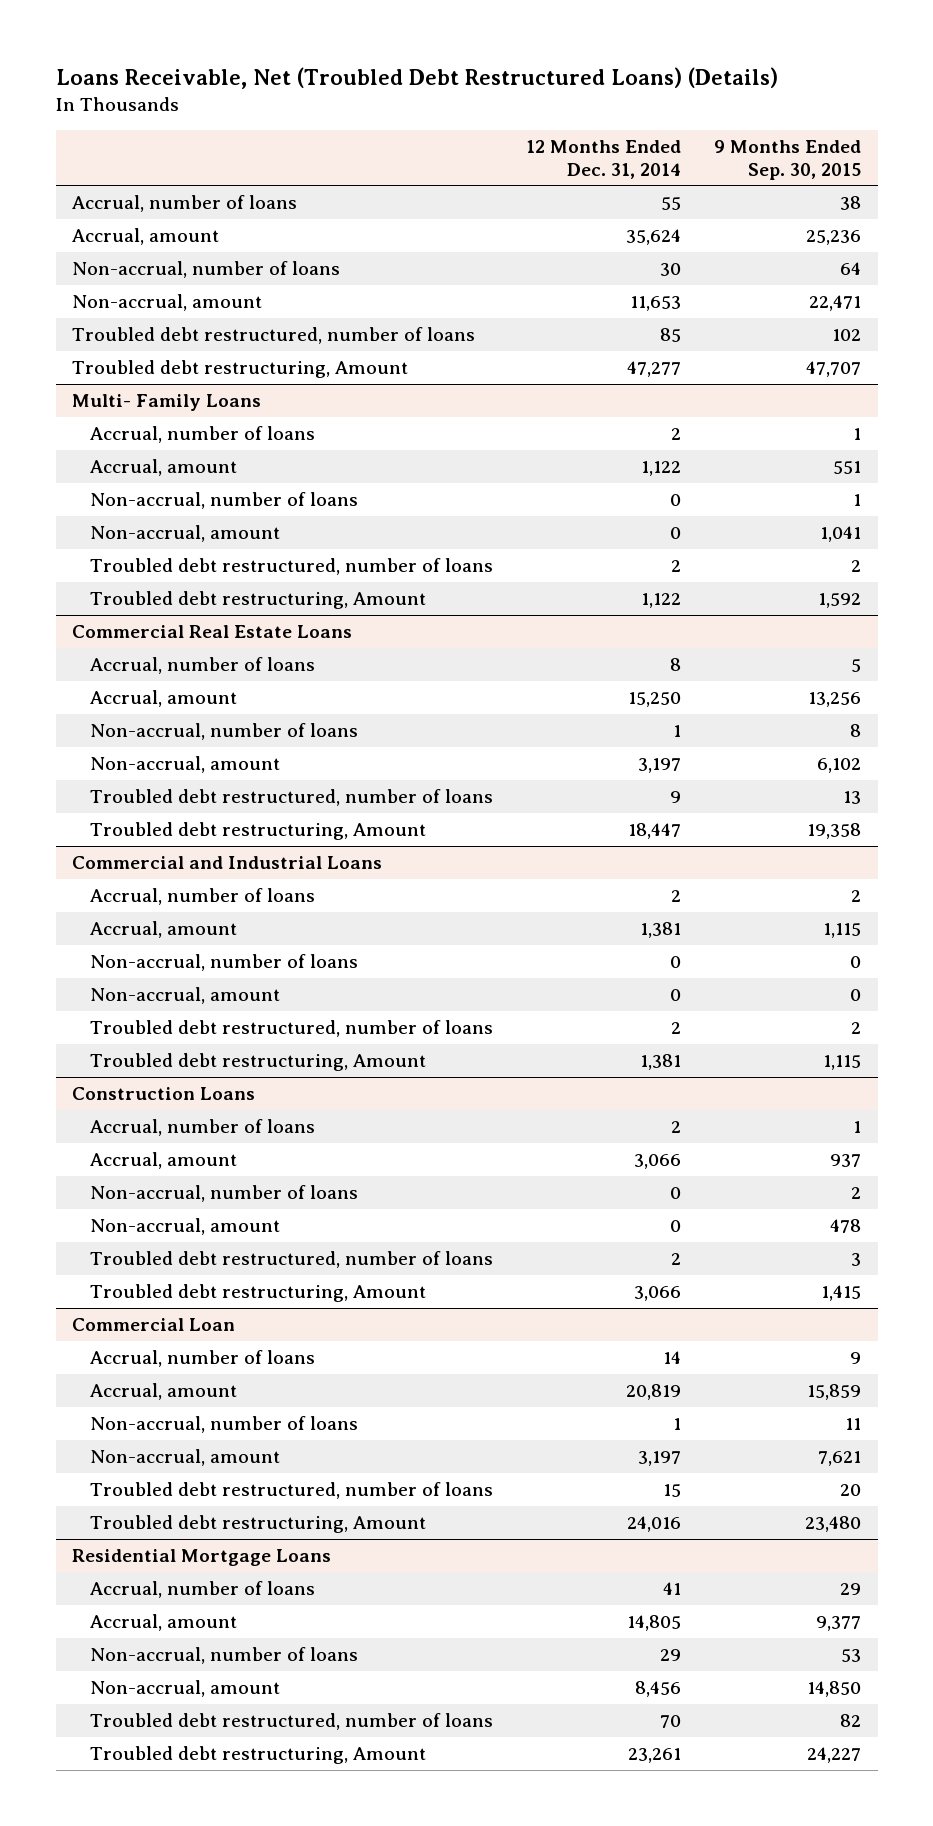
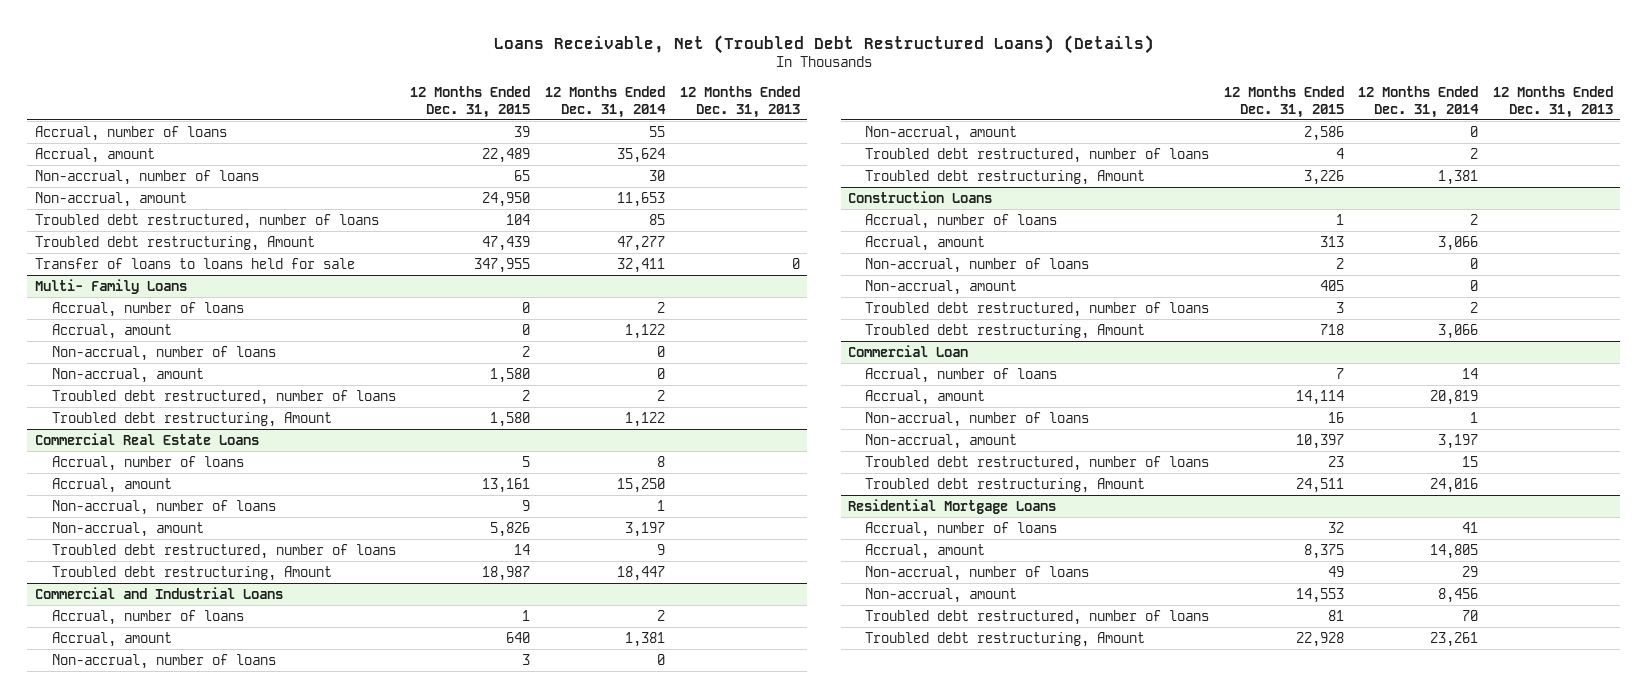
[714,140,862,180] 9 Months Ended Sep. 30, 2015 -> none
none -> [410,85,531,118] 12 Months Ended Dec. 31, 2015
none -> [679,85,800,118] 12 Months Ended Dec. 31, 2013
none -> [34,257,355,269] Transfer of loans to loans held for sale

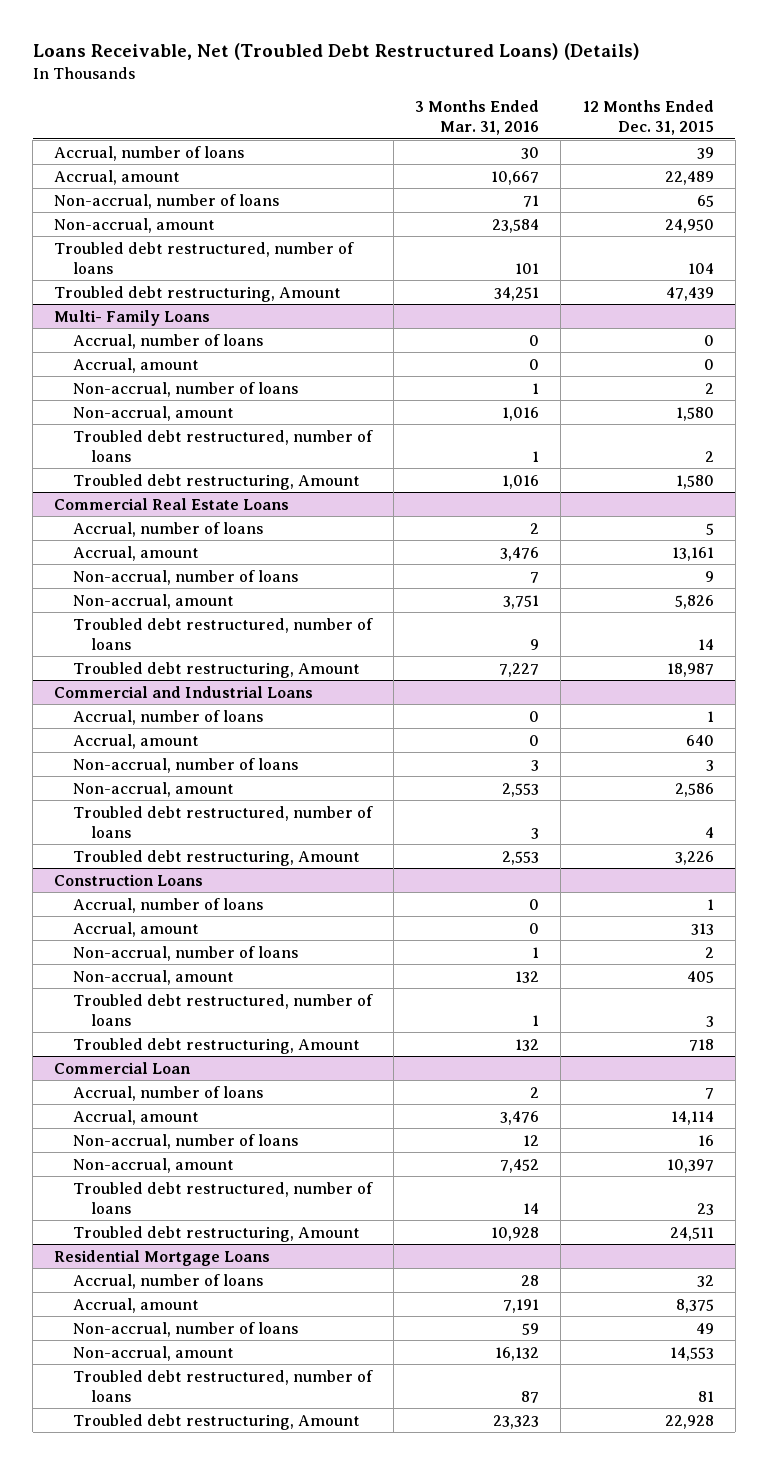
[544,85,666,118] 12 Months Ended Dec. 31, 2014 -> none
[679,85,800,118] 12 Months Ended Dec. 31, 2013 -> none
none -> [415,100,540,136] 3 Months Ended Mar. 31, 2016
[34,257,355,269] Transfer of loans to loans held for sale -> none

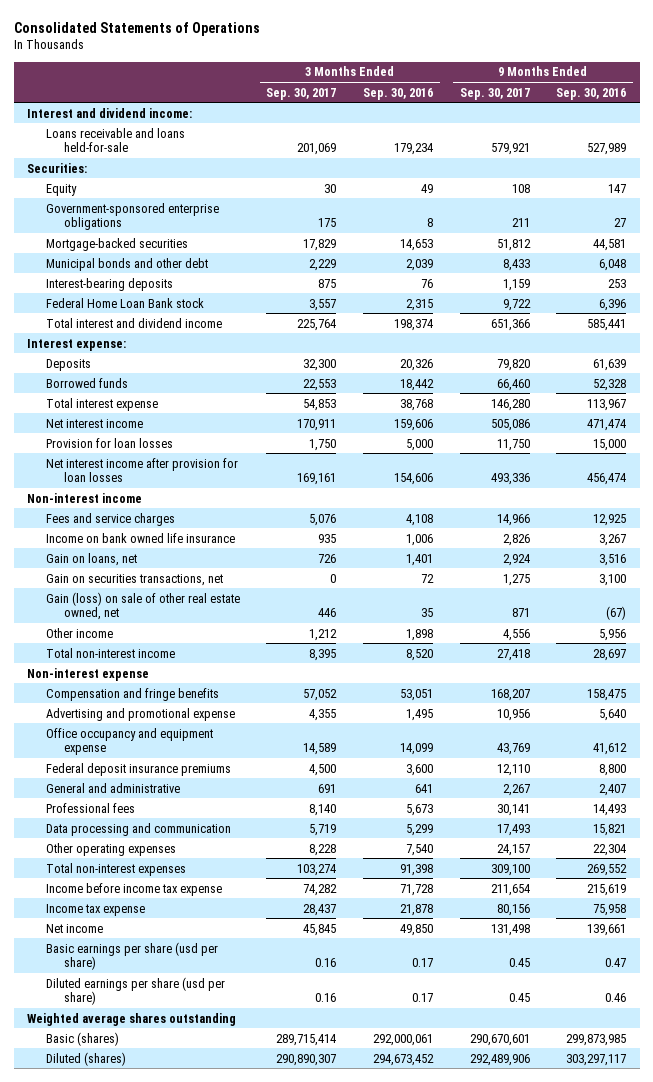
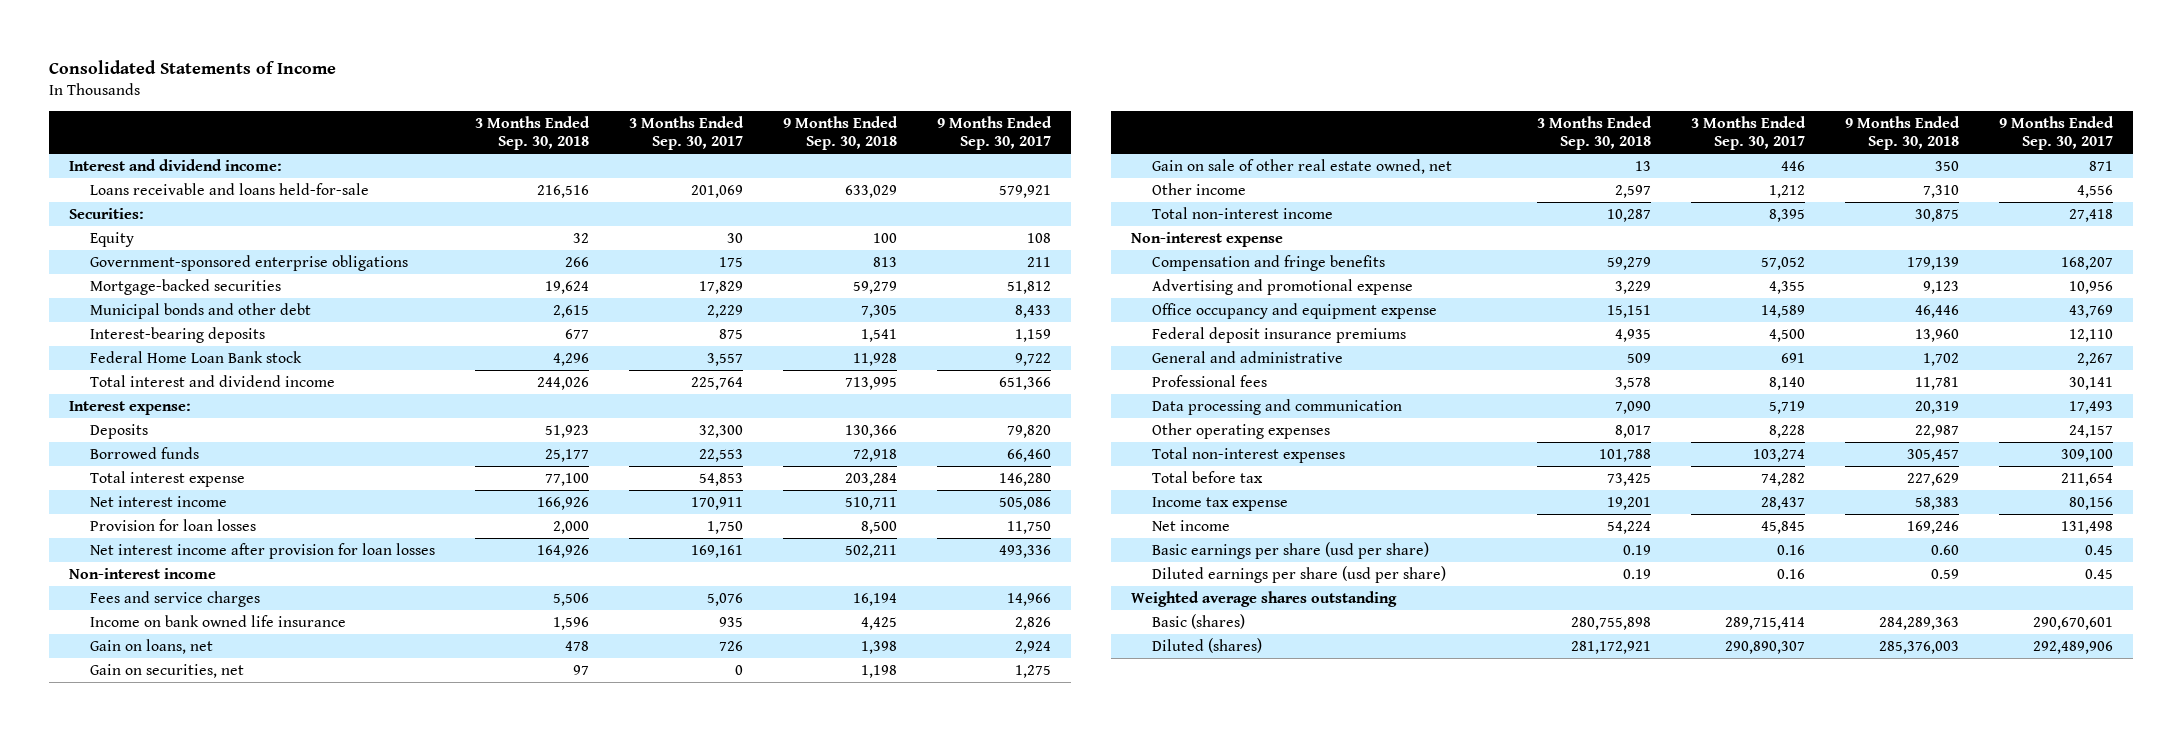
[13,21,260,36] Consolidated Statements of Operations -> [48,59,336,74] Consolidated Statements of Income
[362,87,433,100] Sep. 30, 2016 -> none
[556,87,627,100] Sep. 30, 2016 -> none
none -> [474,115,590,151] 3 Months Ended Sep. 30, 2018
none -> [783,115,899,151] 9 Months Ended Sep. 30, 2018
[45,573,223,586] Gain on securities transactions, net -> [89,663,244,678] Gain on securities, net
[45,591,240,621] Gain (loss) on sale of other real estate owned, net -> [1151,158,1452,174] Gain on sale of other real estate owned, net
[45,882,222,896] Income before income tax expense -> [1151,470,1263,483] Total before tax

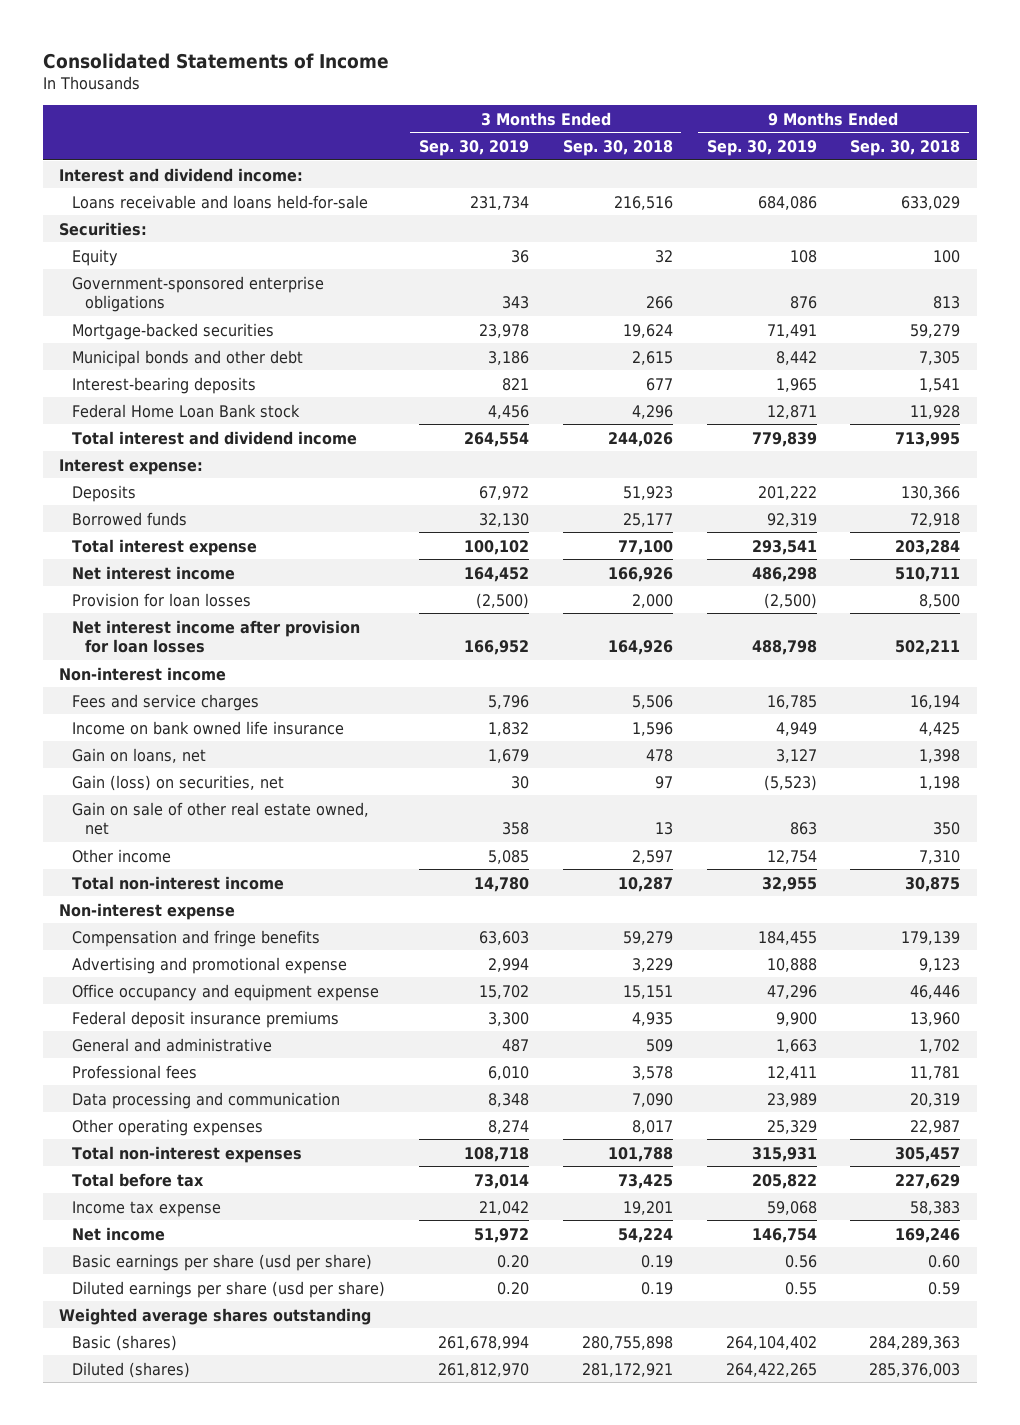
[628,115,744,151] 3 Months Ended Sep. 30, 2017 -> none
[937,115,1053,151] 9 Months Ended Sep. 30, 2017 -> none
none -> [418,140,529,157] Sep. 30, 2019
none -> [706,140,817,157] Sep. 30, 2019
[89,663,244,678] Gain on securities, net -> [72,774,285,791] Gain (loss) on securities, net

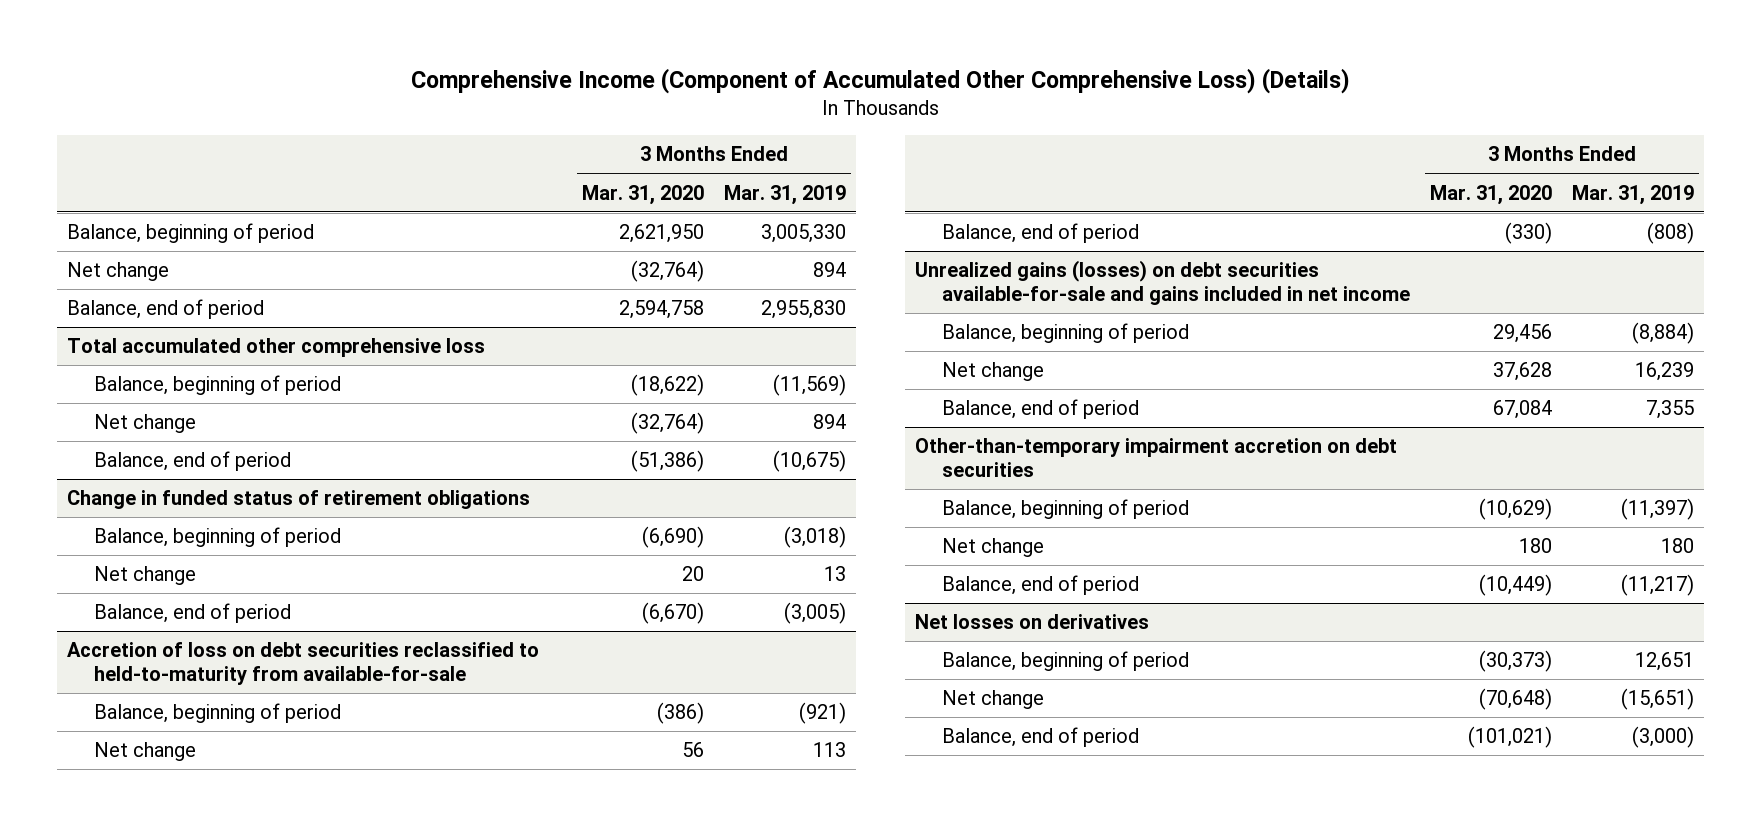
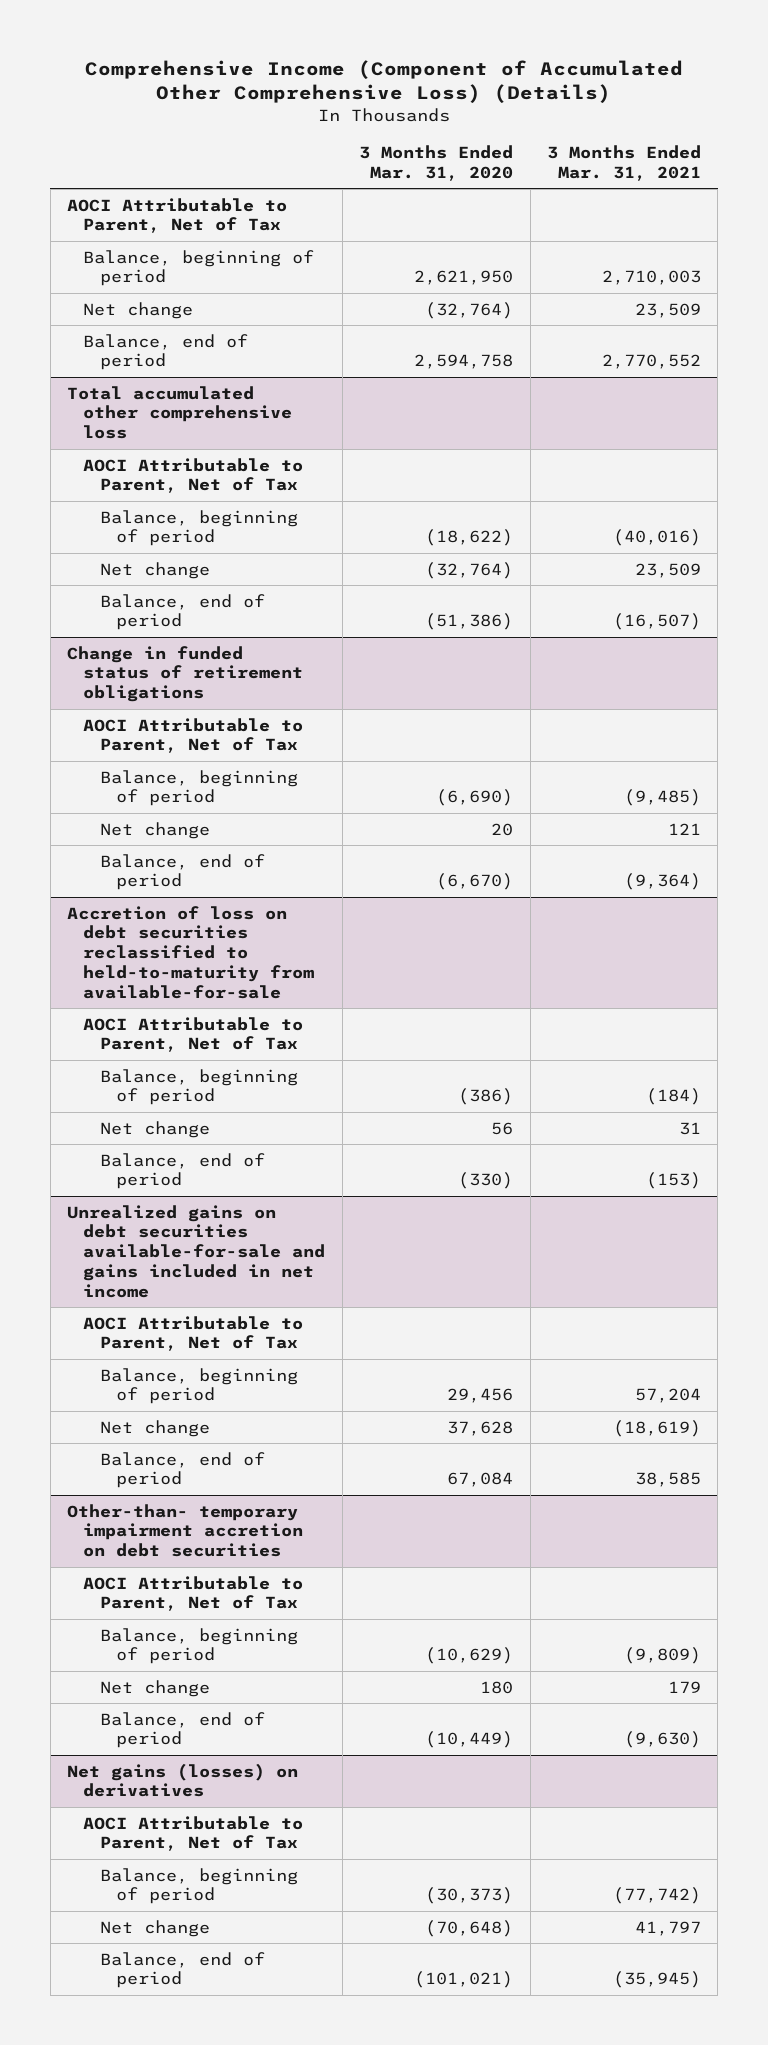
[723,184,846,205] Mar. 31, 2019 -> none
none -> [546,145,701,181] 3 Months Ended Mar. 31, 2021
none -> [67,197,288,234] AOCI Attributable to Parent, Net of Tax
none -> [83,457,304,494] AOCI Attributable to Parent, Net of Tax
none -> [83,717,304,754] AOCI Attributable to Parent, Net of Tax
none -> [83,1016,304,1053] AOCI Attributable to Parent, Net of Tax
[915,260,1410,306] Unrealized gains (losses) on debt securities available-for-sale and gains included in net income -> [67,1204,326,1298] Unrealized gains on debt securities available-for-sale and gains included in net income
none -> [83,1315,304,1352] AOCI Attributable to Parent, Net of Tax
[915,438,1398,478] Other-than-temporary impairment accretion on debt securities -> [67,1503,304,1558] Other-than- temporary impairment accretion on debt securities
none -> [83,1575,304,1612] AOCI Attributable to Parent, Net of Tax
[915,614,1150,630] Net losses on derivatives -> [67,1762,299,1798] Net gains (losses) on derivatives
none -> [83,1815,304,1852] AOCI Attributable to Parent, Net of Tax

